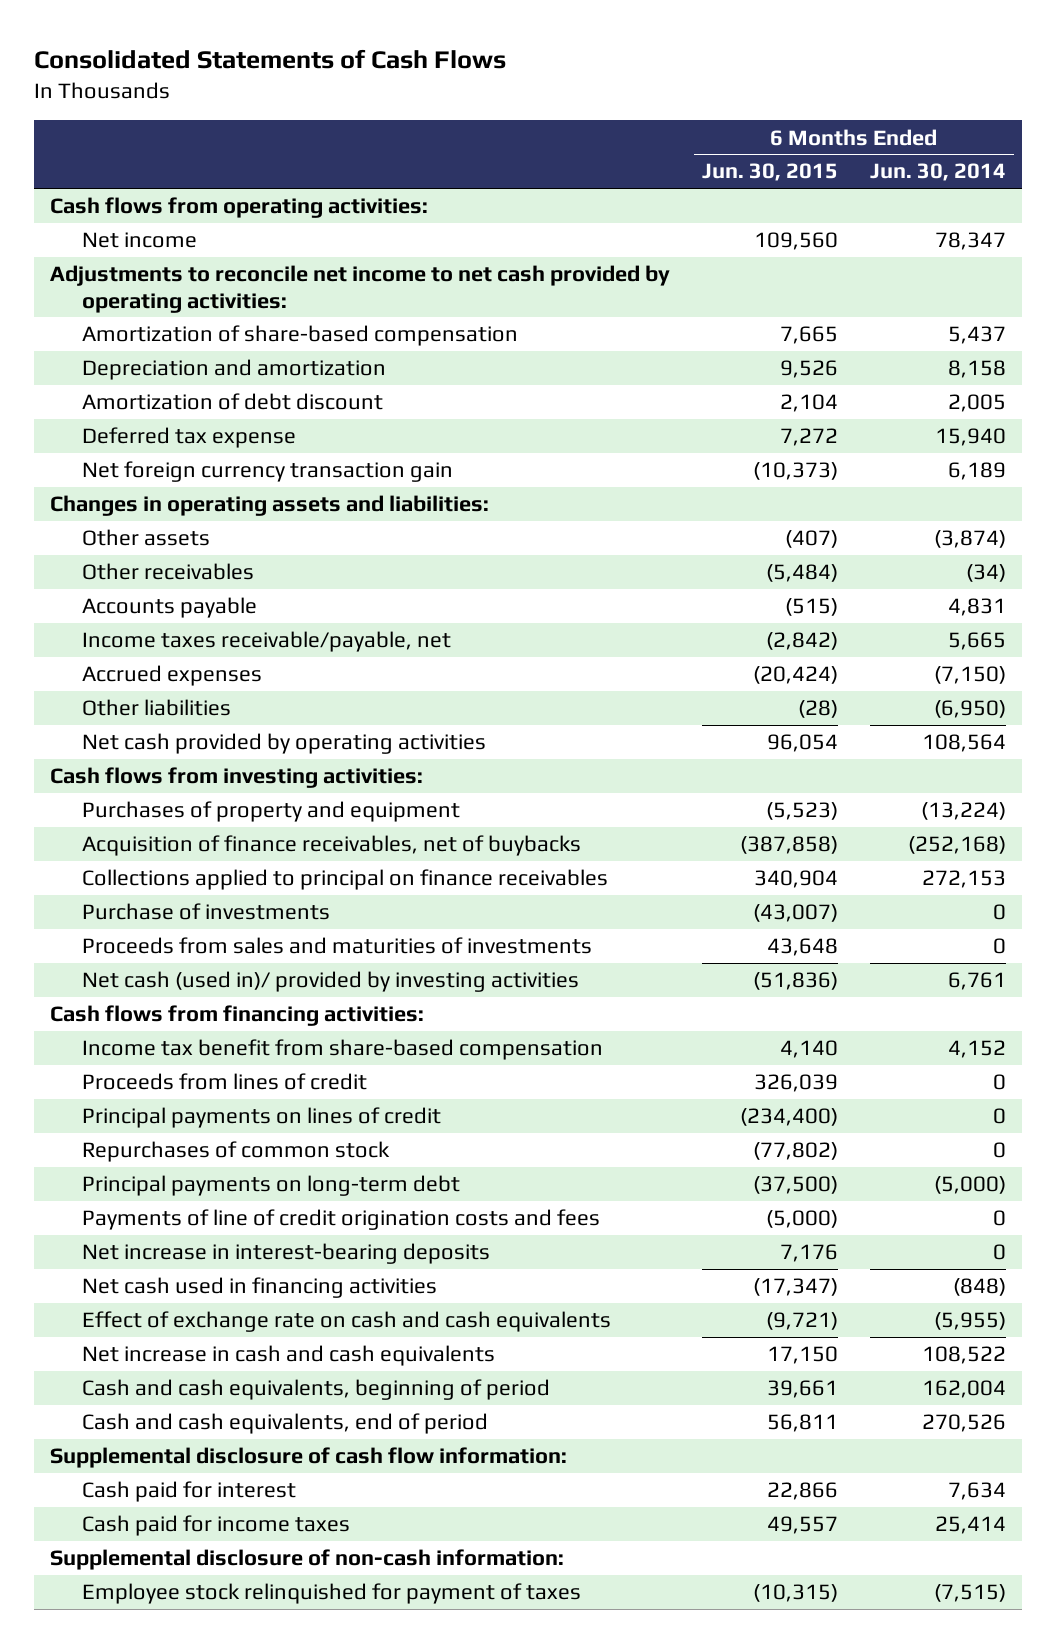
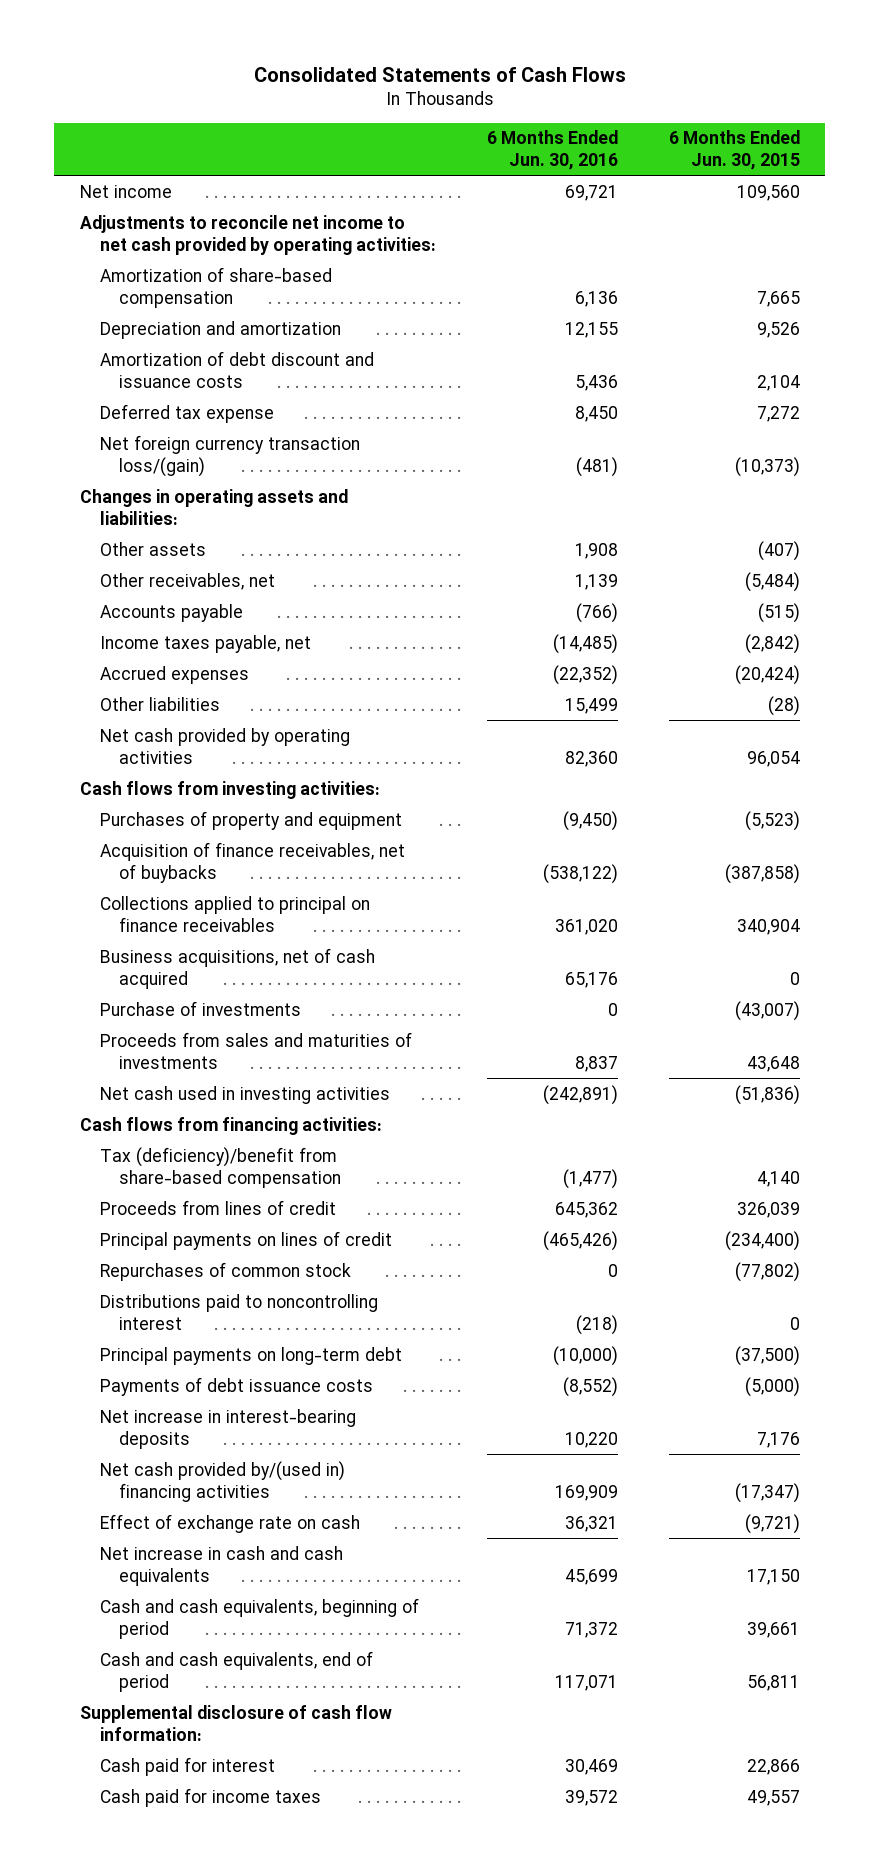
[869,163,1006,182] Jun. 30, 2014 -> none
none -> [486,130,618,171] 6 Months Ended Jun. 30, 2016
[49,197,428,219] Cash flows from operating activities: -> none
[81,393,383,411] Amortization of debt discount -> [99,350,374,388] Amortization of debt discount and issuance costs
[81,461,453,483] Net foreign currency transaction gain -> [99,434,360,477] Net foreign currency transaction loss/(gain)
[81,563,254,581] Other receivables -> [99,572,275,590] Other receivables, net
[81,631,451,653] Income taxes receivable/payable, net -> [99,634,311,653] Income taxes payable, net
none -> [99,947,375,989] Business acquisitions, net of cash acquired
[81,971,579,993] Net cash (used in)/ provided by investing activities -> [99,1085,390,1104] Net cash used in investing activities
[81,1039,603,1061] Income tax benefit from share-based compensation -> [99,1146,342,1188] Tax (deficiency)/benefit from share-based compensation
none -> [99,1293,378,1330] Distributions paid to noncontrolling interest
[81,1209,600,1231] Payments of line of credit origination costs and fees -> [99,1376,373,1396] Payments of debt issuance costs
[81,1277,437,1299] Net cash used in financing activities -> [99,1460,345,1502] Net cash provided by/(used in) financing activities
[81,1311,611,1333] Effect of exchange rate on cash and cash equivalents -> [99,1513,360,1533] Effect of exchange rate on cash
[49,1549,564,1571] Supplemental disclosure of non-cash information: -> none
[81,1583,581,1605] Employee stock relinquished for payment of taxes -> none

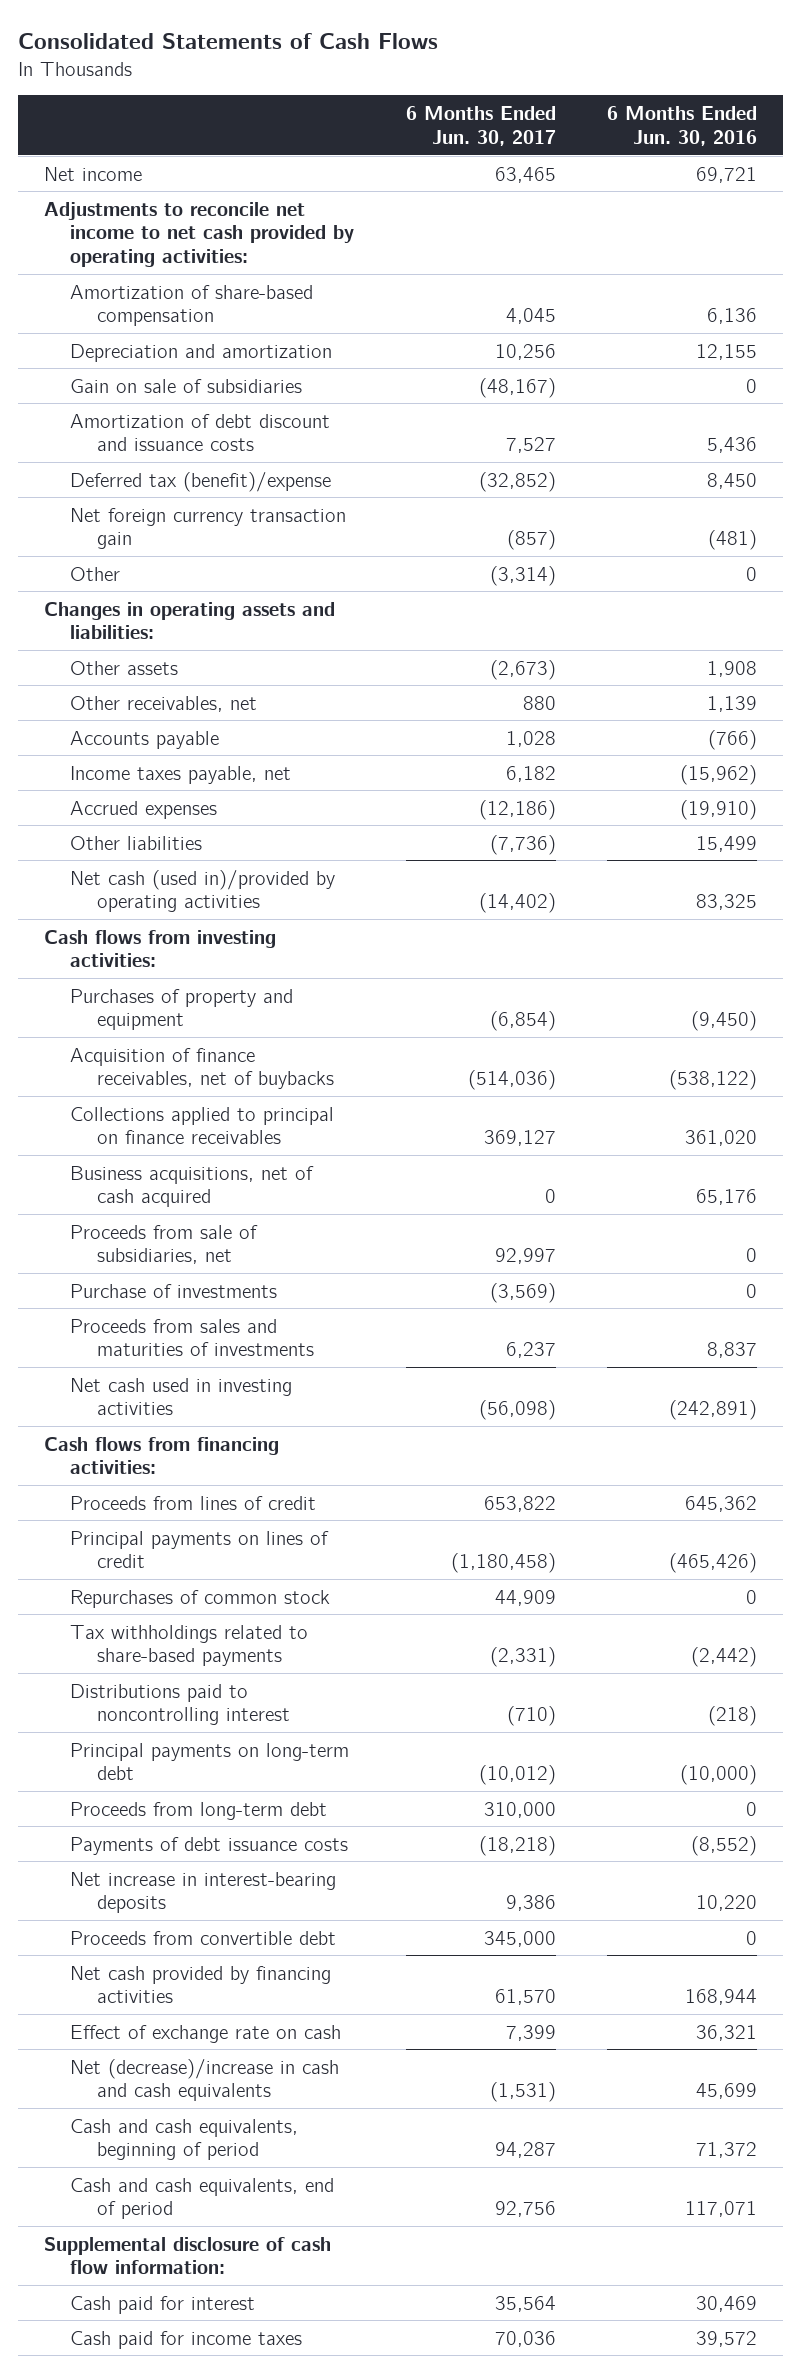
[668,130,800,171] 6 Months Ended Jun. 30, 2015 -> none
none -> [405,105,556,146] 6 Months Ended Jun. 30, 2017
none -> [70,378,303,393] Gain on sale of subsidiaries
[99,403,274,423] Deferred tax expense -> [70,471,332,492] Deferred tax (benefit)/expense
[99,434,360,477] Net foreign currency transaction loss/(gain) -> [70,507,347,550] Net foreign currency transaction gain
none -> [70,566,121,581] Other
[552,633,618,654] (14,485) -> [680,764,758,785] (15,962)
[552,664,618,685] (22,352) -> [680,799,758,820] (19,910)
[99,727,350,764] Net cash provided by operating activities -> [70,869,336,913] Net cash (used in)/provided by operating activities
[564,750,618,767] 82,360 -> [696,894,758,911] 83,325
none -> [70,1224,259,1265] Proceeds from sale of subsidiaries, net
[99,1146,342,1188] Tax (deficiency)/benefit from share-based compensation -> none
none -> [70,1624,309,1667] Tax withholdings related to share-based payments
none -> [70,1801,328,1820] Proceeds from long-term debt
none -> [70,1930,337,1945] Proceeds from convertible debt
[99,1460,345,1502] Net cash provided by/(used in) financing activities -> [70,1965,332,2004] Net cash provided by financing activities
[554,1484,618,1501] 169,909 -> [685,1989,758,2006] 168,944
[99,1545,343,1586] Net increase in cash and cash equivalents -> [70,2058,340,2102] Net (decrease)/increase in cash and cash equivalents

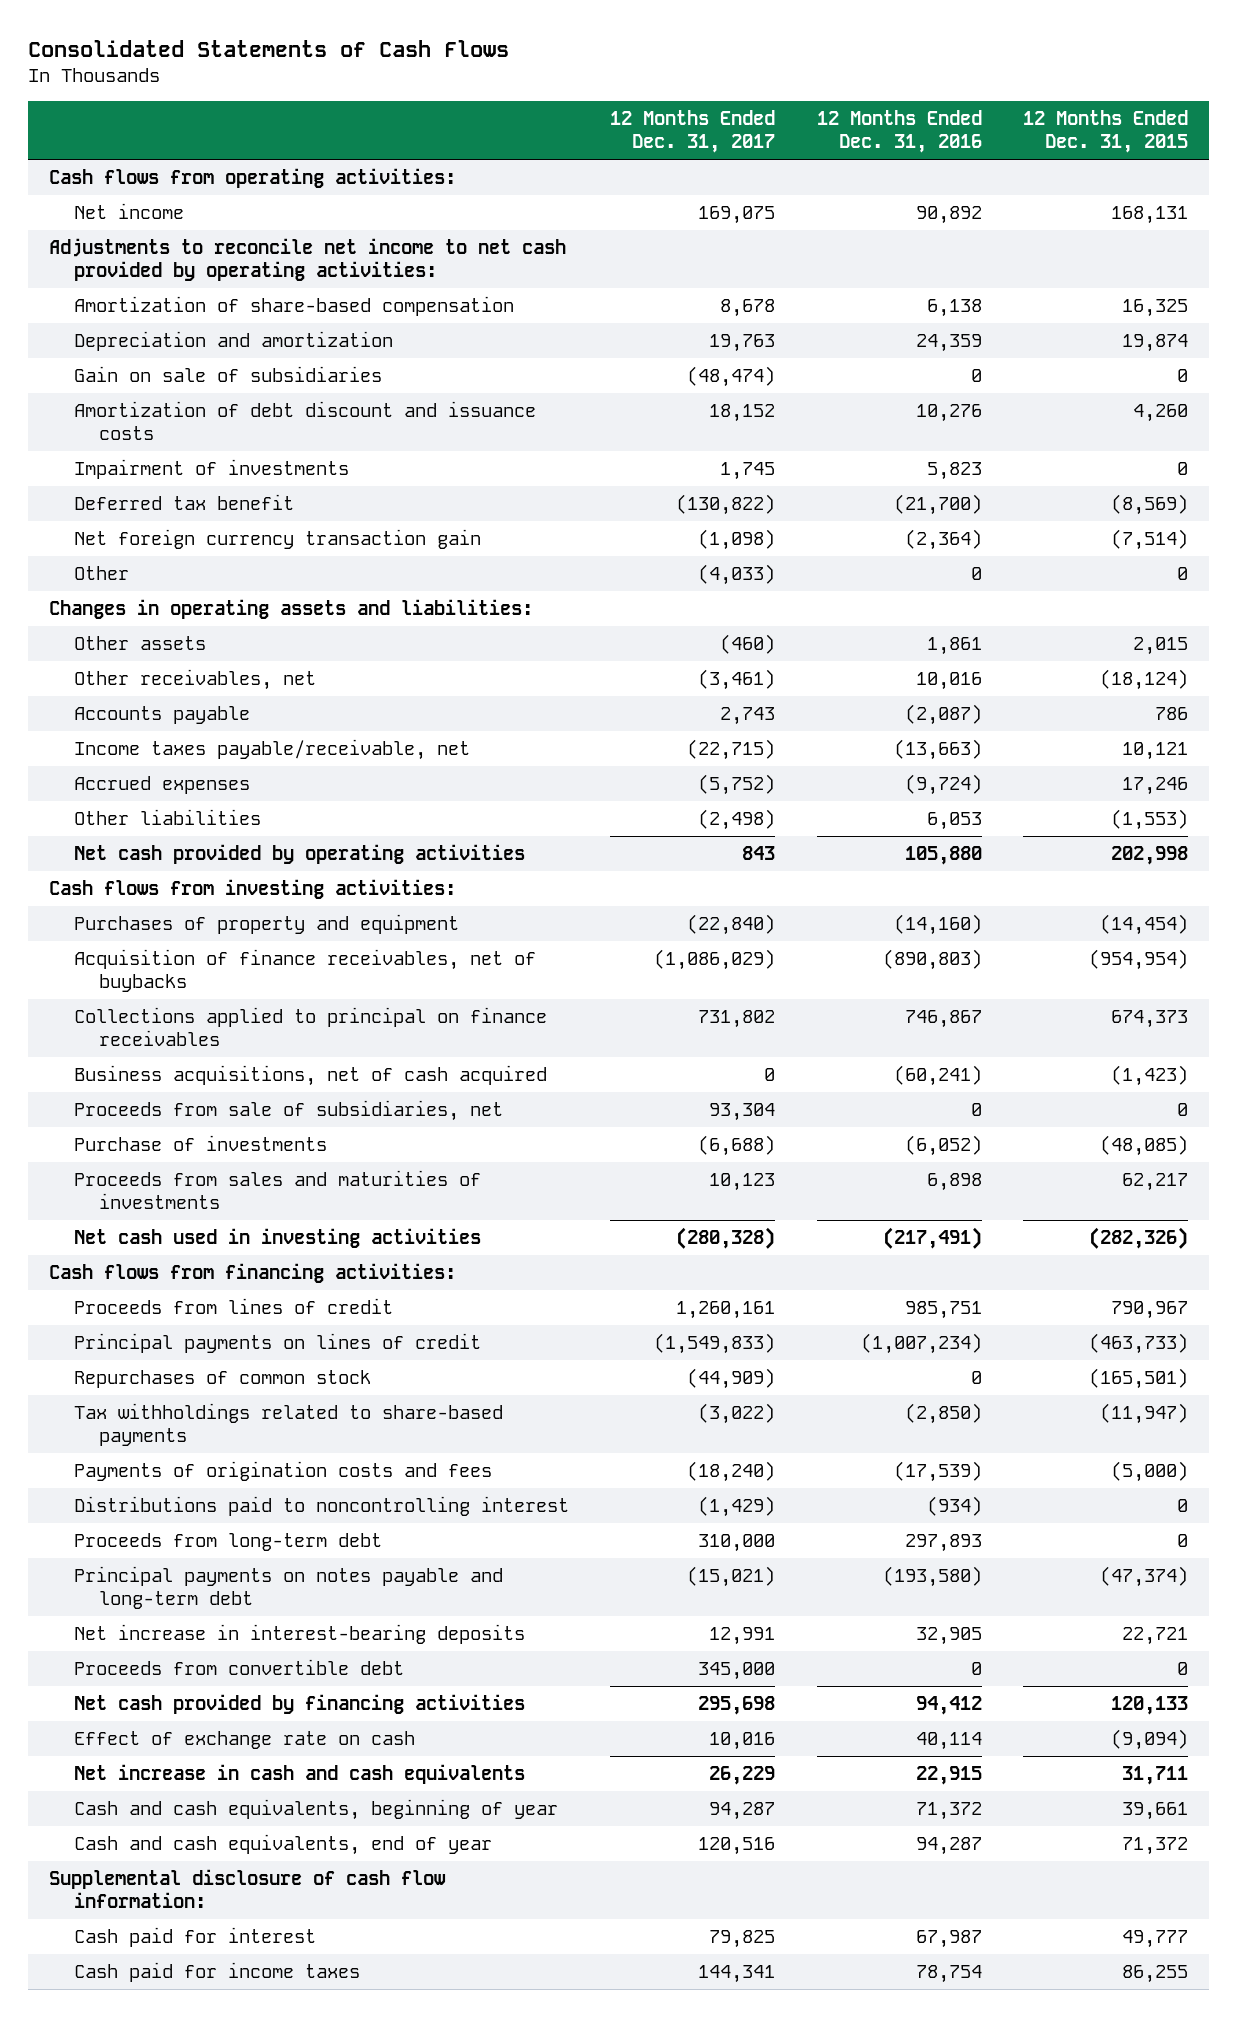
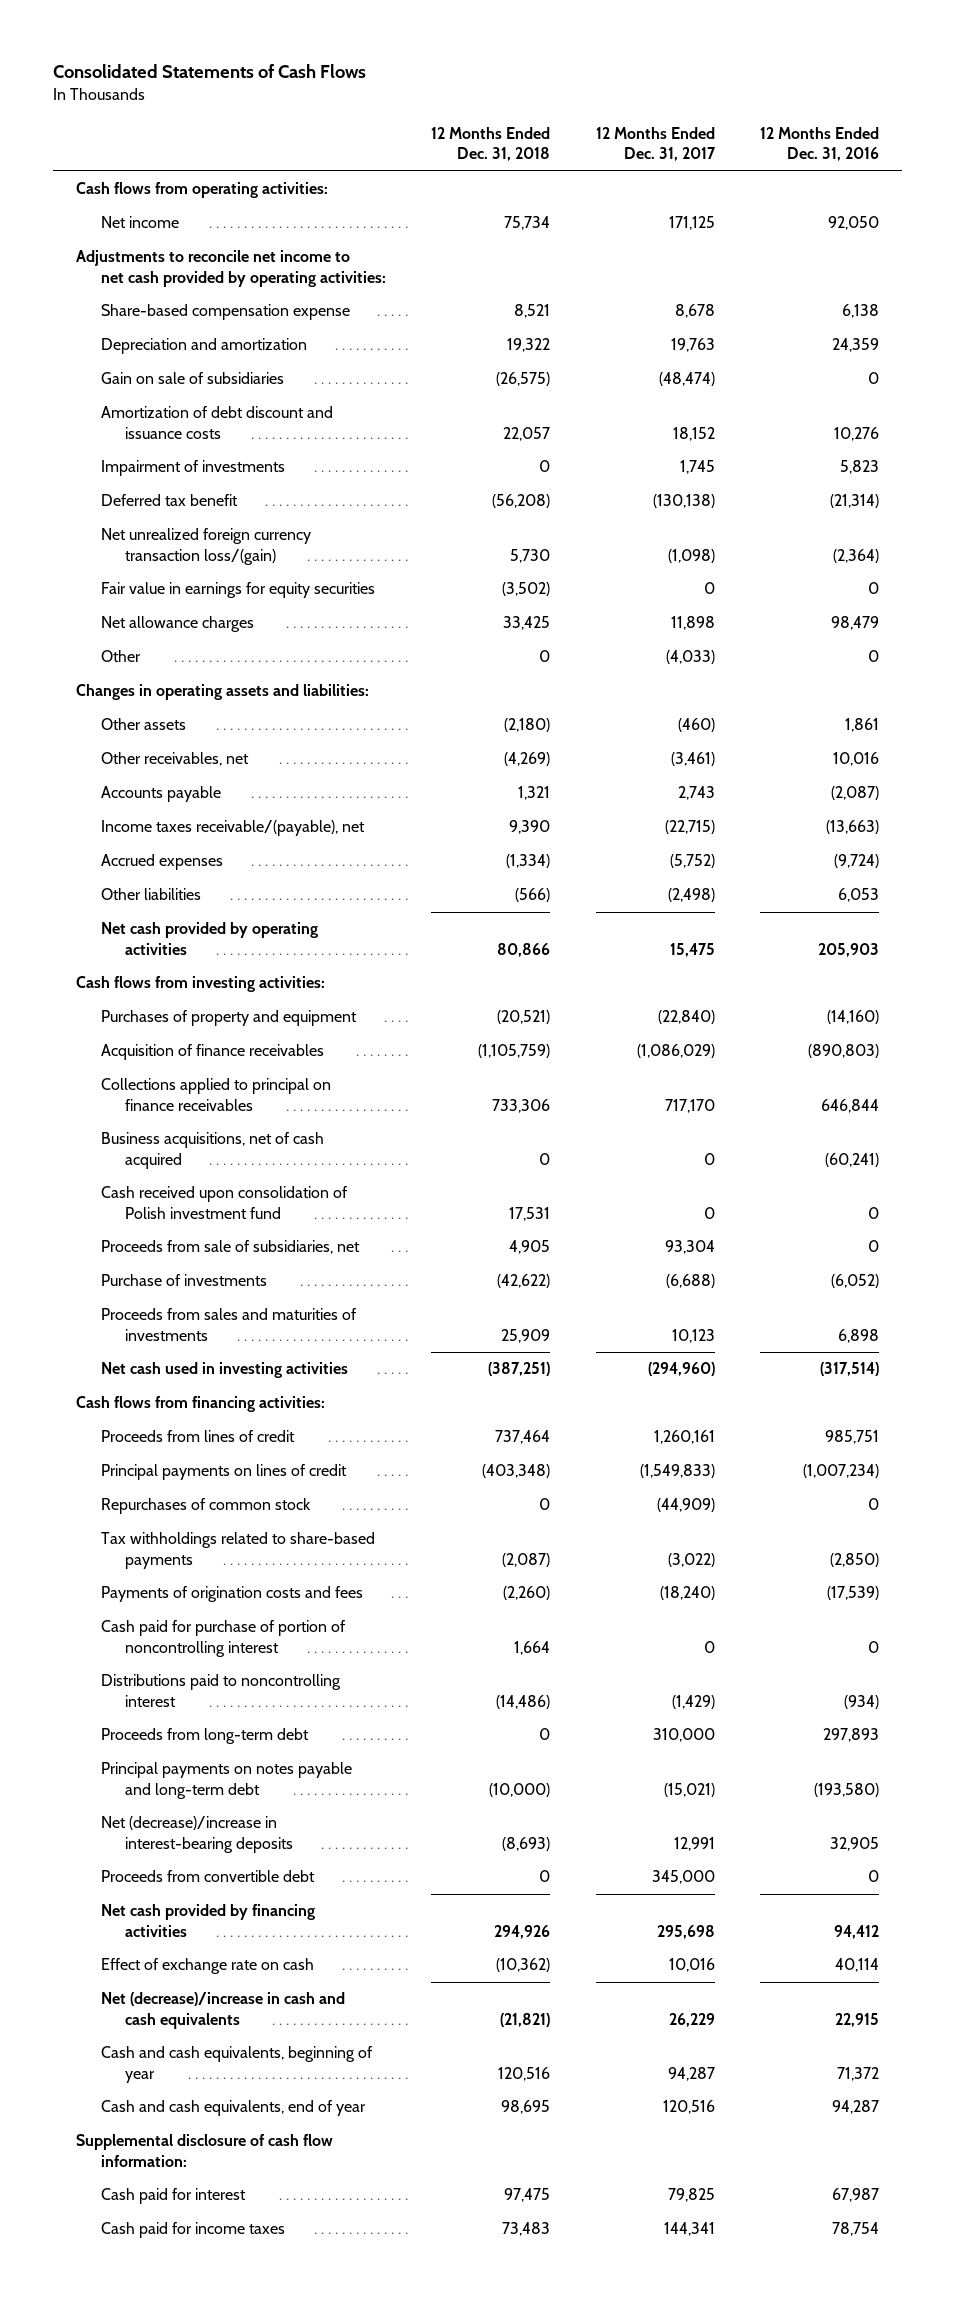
[1023,110,1189,154] 12 Months Ended Dec. 31, 2015 -> none
none -> [431,126,551,162] 12 Months Ended Dec. 31, 2018
[698,205,776,224] 169,075 -> [668,216,715,231] 171,125
[915,205,982,224] 90,892 -> [828,216,880,231] 92,050
[73,295,514,316] Amortization of share-based compensation -> [100,304,350,321] Share-based compensation expense
[676,493,776,515] (130,822) -> [652,494,715,509] (130,138)
[893,493,982,515] (21,700) -> [830,494,880,509] (21,314)
[73,528,481,549] Net foreign currency transaction gain -> [100,528,311,566] Net unrealized foreign currency transaction loss/(gain)
none -> [100,582,375,599] Fair value in earnings for equity securities
none -> [100,616,254,633] Net allowance charges
[73,738,470,760] Income taxes payable/receivable, net -> [100,820,365,837] Income taxes receivable/(payable), net
[742,845,776,860] 843 -> [669,943,715,958] 15,475
[904,845,982,865] 105,880 -> [818,943,880,958] 205,903
[73,948,536,993] Acquisition of finance receivables, net of buybacks -> [100,1044,324,1061] Acquisition of finance receivables
[698,1009,776,1028] 731,802 -> [664,1099,715,1114] 717,170
[904,1009,982,1028] 746,867 -> [821,1099,880,1114] 646,844
none -> [100,1186,348,1220] Cash received upon consolidation of Polish investment fund
[676,1226,776,1249] (280,328) -> [647,1362,715,1377] (294,960)
[882,1226,982,1249] (217,491) -> [820,1362,880,1377] (317,514)
none -> [100,1620,346,1658] Cash paid for purchase of portion of noncontrolling interest
[73,1623,525,1644] Net increase in interest-bearing deposits -> [100,1816,294,1854] Net (decrease)/increase in interest-bearing deposits
[73,1763,525,1784] Net increase in cash and cash equivalents -> [100,1992,345,2030] Net (decrease)/increase in cash and cash equivalents

